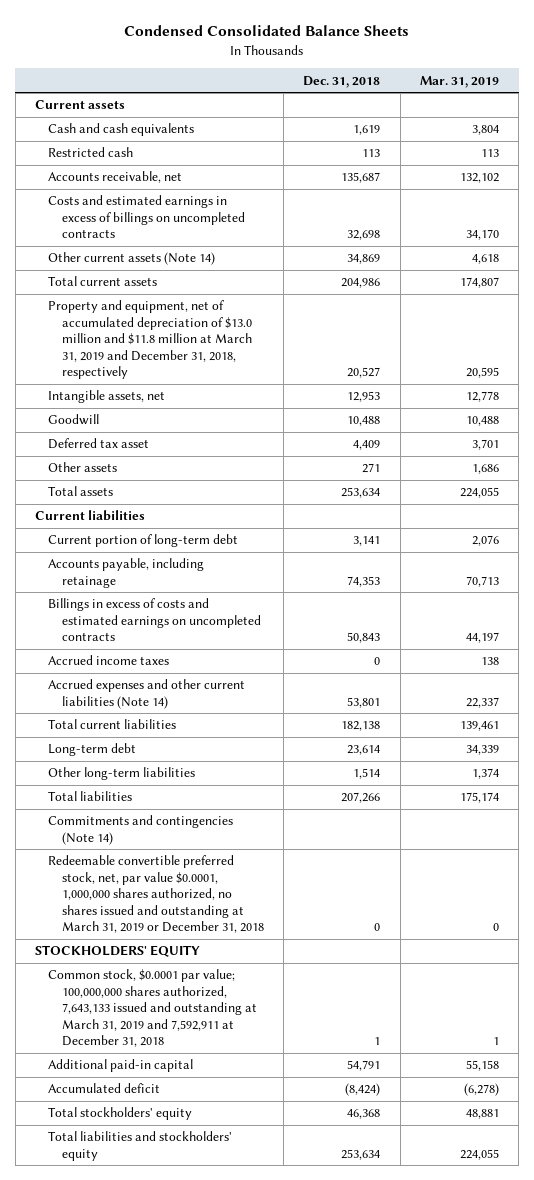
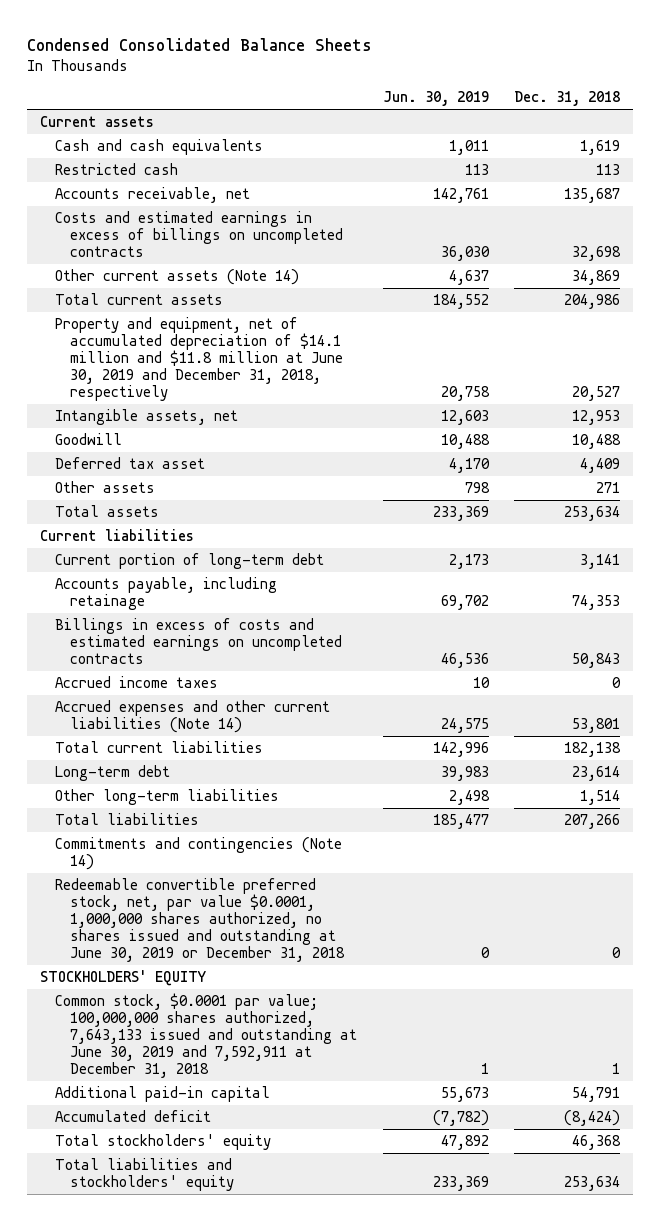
[420,75,500,88] Mar. 31, 2019 -> none
none -> [382,91,489,107] Jun. 30, 2019
[48,300,252,380] Property and equipment, net of accumulated depreciation of $13.0 million and $11.8 million at March 31, 2019 and December 31, 2018, respectively -> [55,316,344,402] Property and equipment, net of accumulated depreciation of $14.1 million and $11.8 million at June 30, 2019 and December 31, 2018, respectively
[48,855,264,934] Redeemable convertible preferred stock, net, par value $0.0001, 1,000,000 shares authorized, no shares issued and outstanding at March 31, 2019 or December 31, 2018 -> [55,877,346,963] Redeemable convertible preferred stock, net, par value $0.0001, 1,000,000 shares authorized, no shares issued and outstanding at June 30, 2019 or December 31, 2018
[48,969,257,1048] Common stock, $0.0001 par value; 100,000,000 shares authorized, 7,643,133 issued and outstanding at March 31, 2019 and 7,592,911 at December 31, 2018 -> [55,992,358,1079] Common stock, $0.0001 par value; 100,000,000 shares authorized, 7,643,133 issued and outstanding at June 30, 2019 and 7,592,911 at December 31, 2018

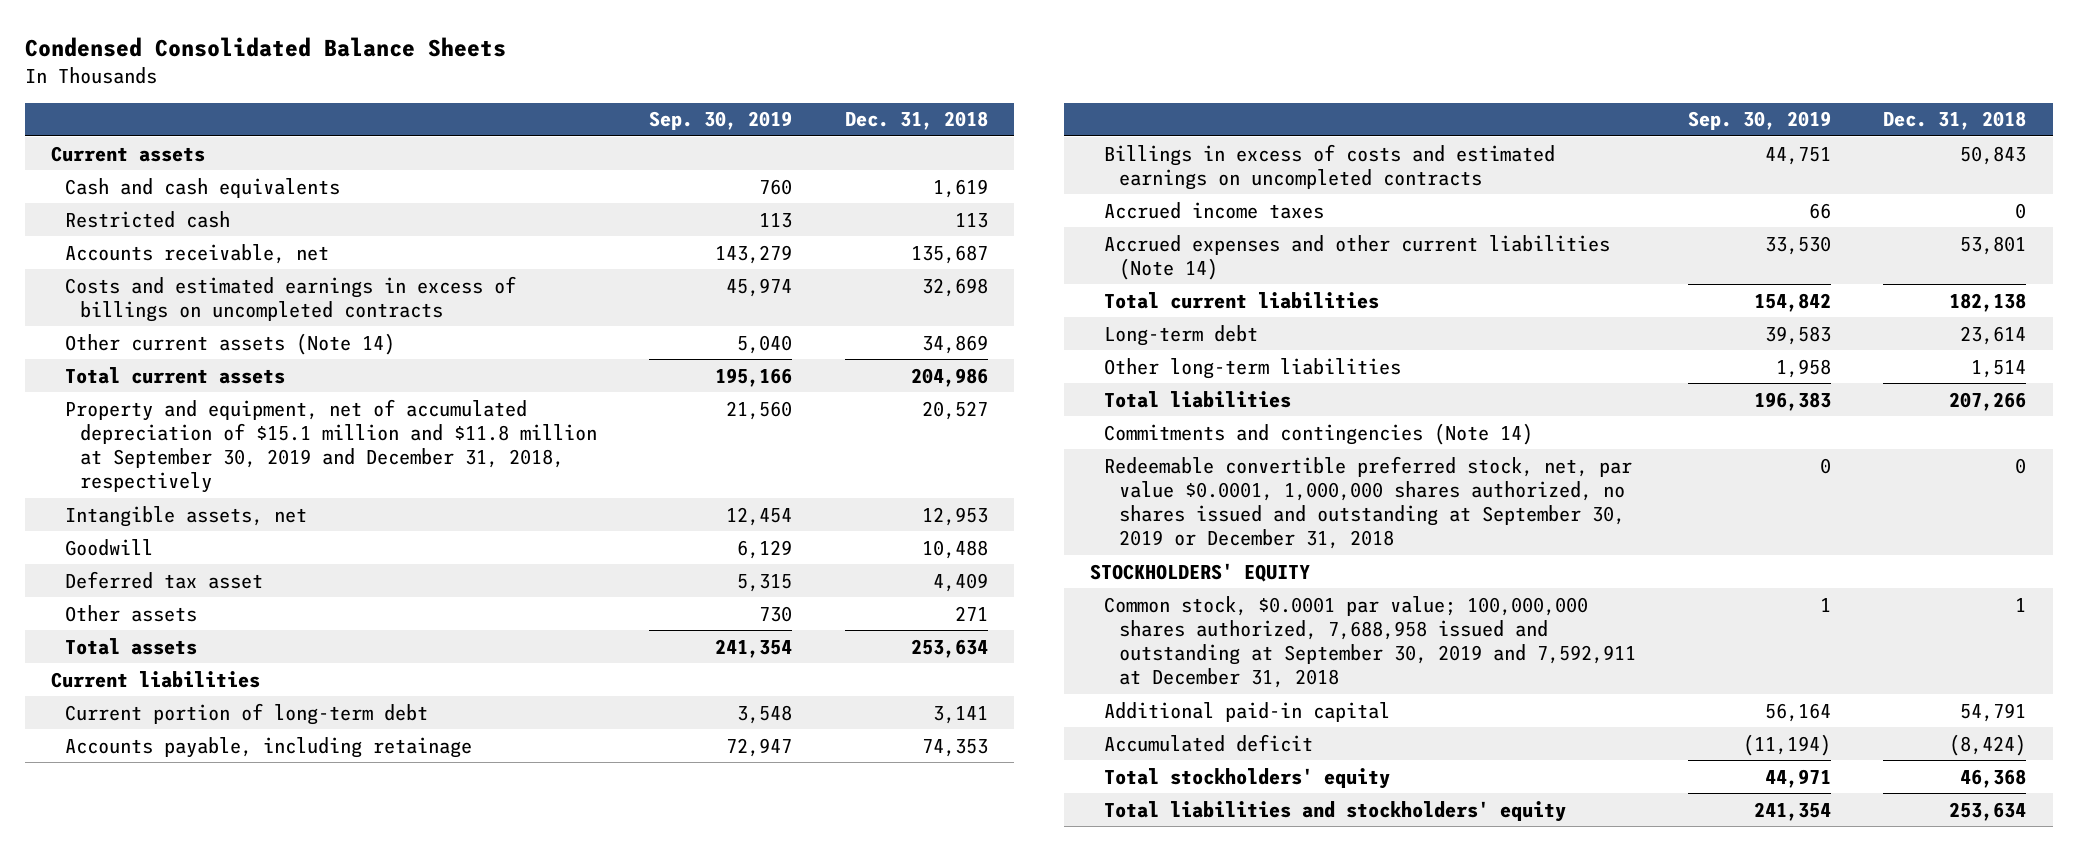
[382,91,489,107] Jun. 30, 2019 -> none
none -> [649,111,793,131] Sep. 30, 2019
[55,316,344,402] Property and equipment, net of accumulated depreciation of $14.1 million and $11.8 million at June 30, 2019 and December 31, 2018, respectively -> [65,398,597,494] Property and equipment, net of accumulated depreciation of $15.1 million and $11.8 million at September 30, 2019 and December 31, 2018, respectively
[55,877,346,963] Redeemable convertible preferred stock, net, par value $0.0001, 1,000,000 shares authorized, no shares issued and outstanding at June 30, 2019 or December 31, 2018 -> [1104,455,1633,550] Redeemable convertible preferred stock, net, par value $0.0001, 1,000,000 shares authorized, no shares issued and outstanding at September 30, 2019 or December 31, 2018
[55,992,358,1079] Common stock, $0.0001 par value; 100,000,000 shares authorized, 7,643,133 issued and outstanding at June 30, 2019 and 7,592,911 at December 31, 2018 -> [1104,595,1636,689] Common stock, $0.0001 par value; 100,000,000 shares authorized, 7,688,958 issued and outstanding at September 30, 2019 and 7,592,911 at December 31, 2018

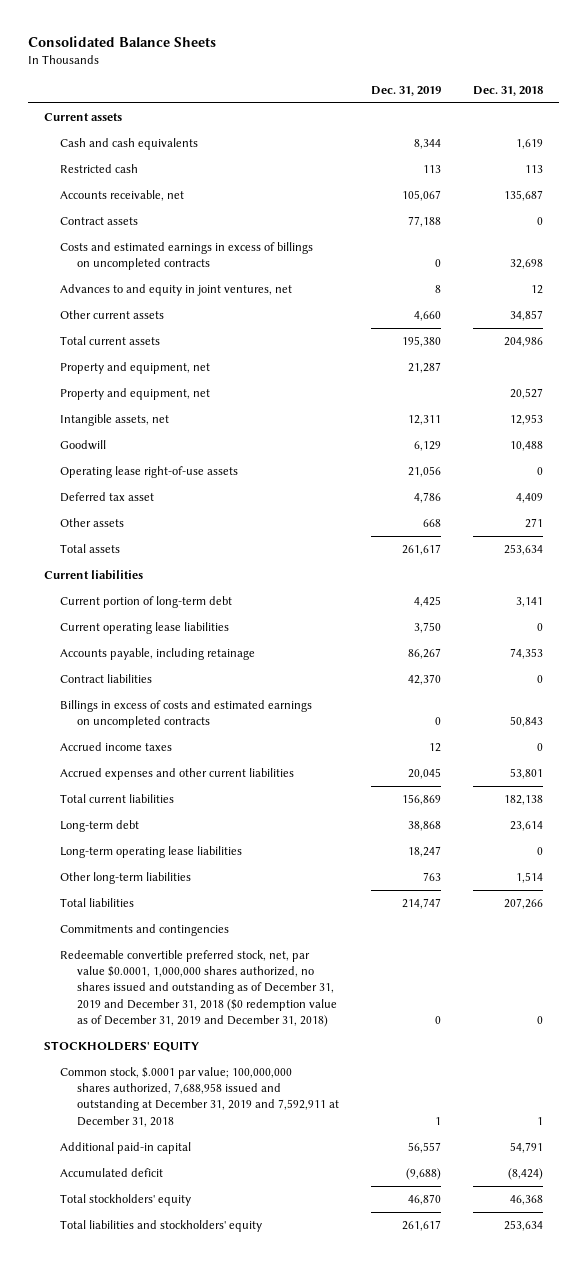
[24,36,506,57] Condensed Consolidated Balance Sheets -> [27,36,216,48] Consolidated Balance Sheets
[649,111,793,131] Sep. 30, 2019 -> none
none -> [371,85,442,96] Dec. 31, 2019
none -> [60,217,139,226] Contract assets
none -> [60,284,293,297] Advances to and equity in joint ventures, net
[65,332,396,355] Other current assets (Note 14) -> [60,310,165,320] Other current assets
[921,334,988,354] 34,869 -> [510,310,544,322] 34,857
none -> [60,362,211,375] Property and equipment, net
[65,398,597,494] Property and equipment, net of accumulated depreciation of $15.1 million and $11.8 million at September 30, 2019 and December 31, 2018, respectively -> [60,388,211,401] Property and equipment, net
none -> [60,466,239,479] Operating lease right-of-use assets
none -> [60,622,230,635] Current operating lease liabilities
none -> [60,674,153,684] Contract liabilities
[1104,234,1611,280] Accrued expenses and other current liabilities (Note 14) -> [60,768,295,781] Accrued expenses and other current liabilities
none -> [60,846,243,859] Long-term operating lease liabilities
[1104,422,1534,445] Commitments and contingencies (Note 14) -> [60,924,230,937] Commitments and contingencies
[1104,455,1633,550] Redeemable convertible preferred stock, net, par value $0.0001, 1,000,000 shares authorized, no shares issued and outstanding at September 30, 2019 or December 31, 2018 -> [60,950,338,1027] Redeemable convertible preferred stock, net, par value $0.0001, 1,000,000 shares authorized, no shares issued and outstanding as of December 31, 2019 and December 31, 2018 ($0 redemption value as of December 31, 2019 and December 31, 2018)
[1104,595,1636,689] Common stock, $0.0001 par value; 100,000,000 shares authorized, 7,688,958 issued and outstanding at September 30, 2019 and 7,592,911 at December 31, 2018 -> [60,1067,340,1127] Common stock, $.0001 par value; 100,000,000 shares authorized, 7,688,958 issued and outstanding at December 31, 2019 and 7,592,911 at December 31, 2018

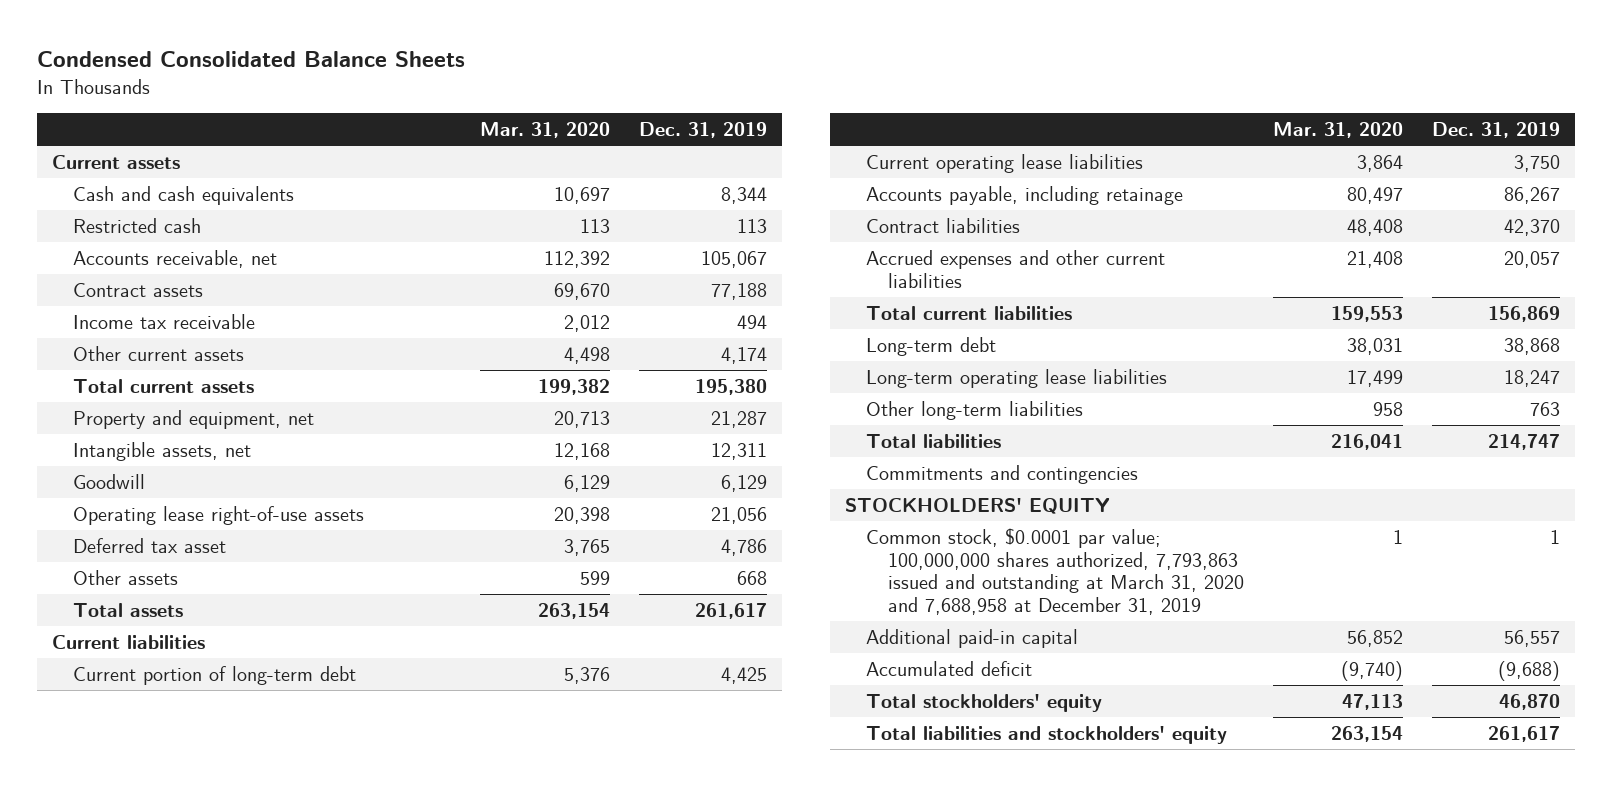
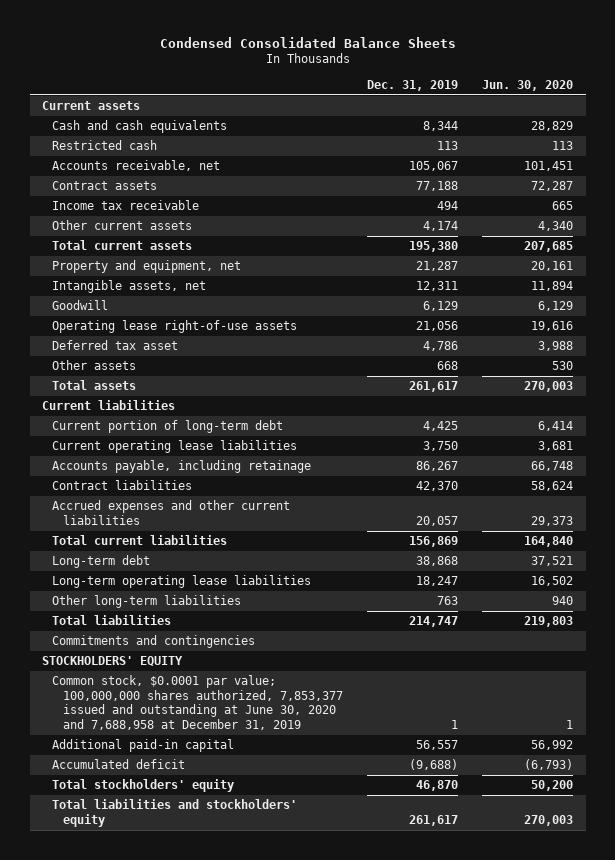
[479,122,610,139] Mar. 31, 2020 -> none
none -> [482,79,574,91] Jun. 30, 2020
[866,527,1245,615] Common stock, $0.0001 par value; 100,000,000 shares authorized, 7,793,863 issued and outstanding at March 31, 2020 and 7,688,958 at December 31, 2019 -> [52,675,343,730] Common stock, $0.0001 par value; 100,000,000 shares authorized, 7,853,377 issued and outstanding at June 30, 2020 and 7,688,958 at December 31, 2019

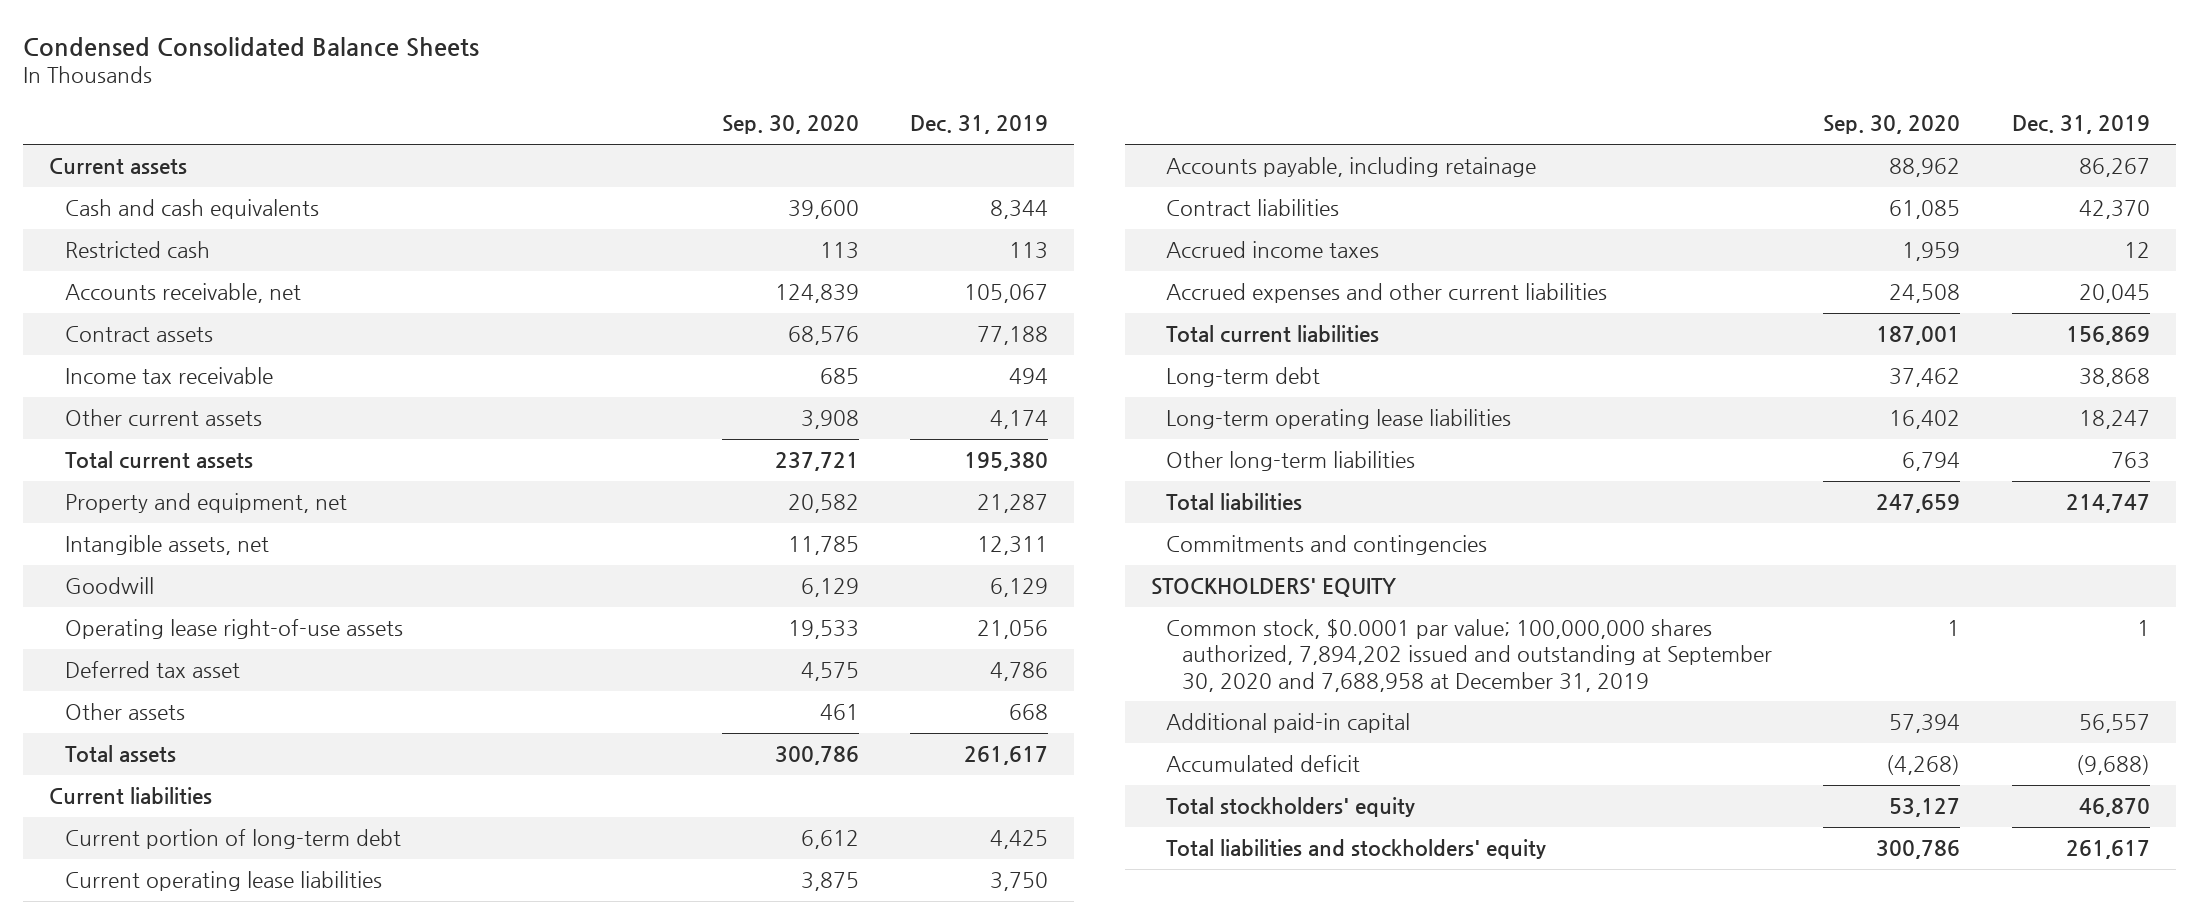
[482,79,574,91] Jun. 30, 2020 -> none
none -> [721,115,859,135] Sep. 30, 2020
none -> [1166,241,1380,259] Accrued income taxes
[416,515,459,526] 20,057 -> [2079,284,2151,304] 20,045
[52,675,343,730] Common stock, $0.0001 par value; 100,000,000 shares authorized, 7,853,377 issued and outstanding at June 30, 2020 and 7,688,958 at December 31, 2019 -> [1166,619,1772,692] Common stock, $0.0001 par value; 100,000,000 shares authorized, 7,894,202 issued and outstanding at September 30, 2020 and 7,688,958 at December 31, 2019

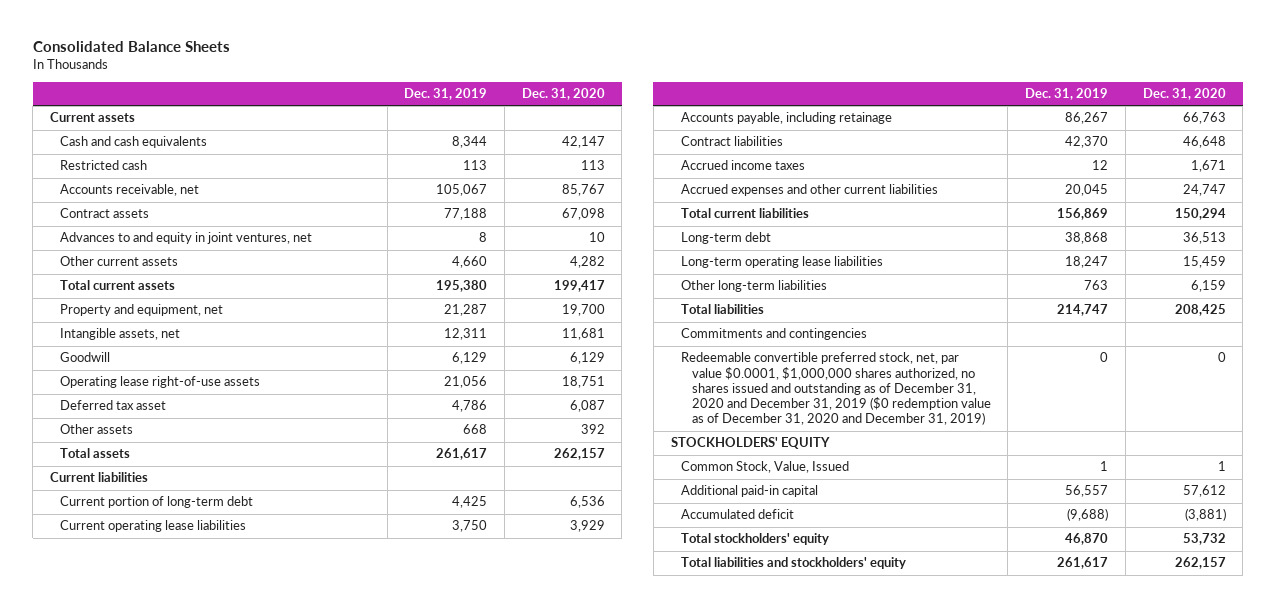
[23,36,480,57] Condensed Consolidated Balance Sheets -> [32,41,230,53] Consolidated Balance Sheets
[721,115,859,135] Sep. 30, 2020 -> none
none -> [521,88,605,101] Dec. 31, 2020
[64,367,273,385] Income tax receivable -> none
none -> [60,232,313,245] Advances to and equity in joint ventures, net
[990,410,1049,430] 4,174 -> [452,256,488,269] 4,660
none -> [681,352,991,426] Redeemable convertible preferred stock, net, par value $0.0001, $1,000,000 shares authorized, no shares issued and outstanding as of December 31, 2020 and December 31, 2019 ($0 redemption value as of December 31, 2020 and December 31, 2019)
[1166,619,1772,692] Common stock, $0.0001 par value; 100,000,000 shares authorized, 7,894,202 issued and outstanding at September 30, 2020 and 7,688,958 at December 31, 2019 -> [681,461,850,474] Common Stock, Value, Issued

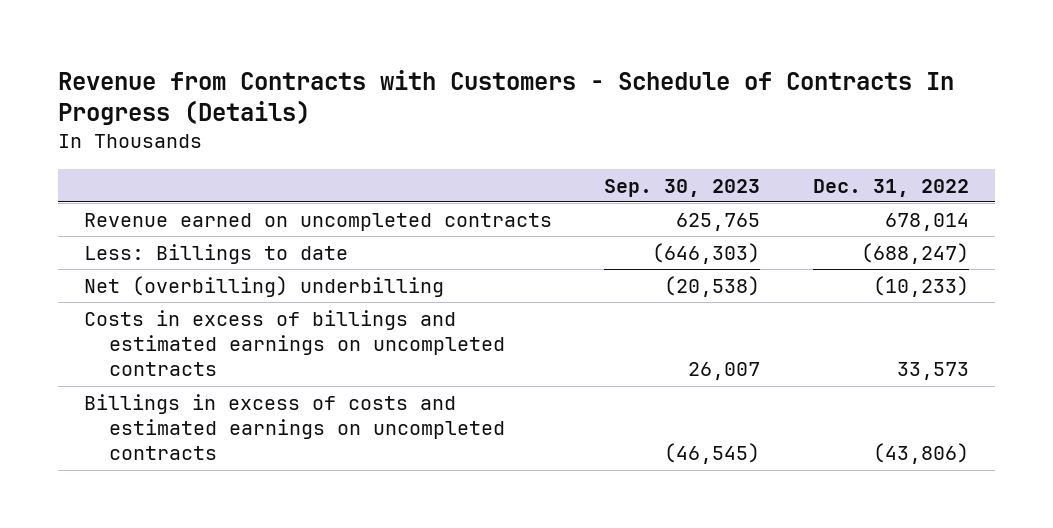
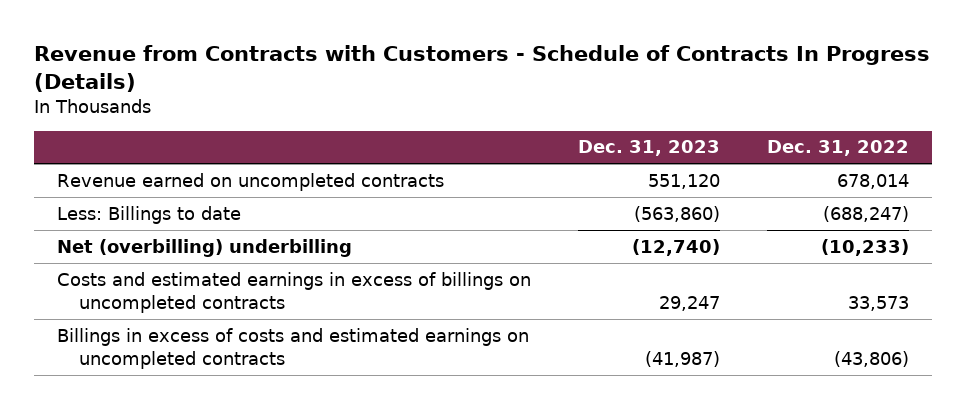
[604,178,761,197] Sep. 30, 2023 -> none
none -> [578,140,721,157] Dec. 31, 2023
[84,310,505,377] Costs in excess of billings and estimated earnings on uncompleted contracts -> [57,271,532,313] Costs and estimated earnings in excess of billings on uncompleted contracts

